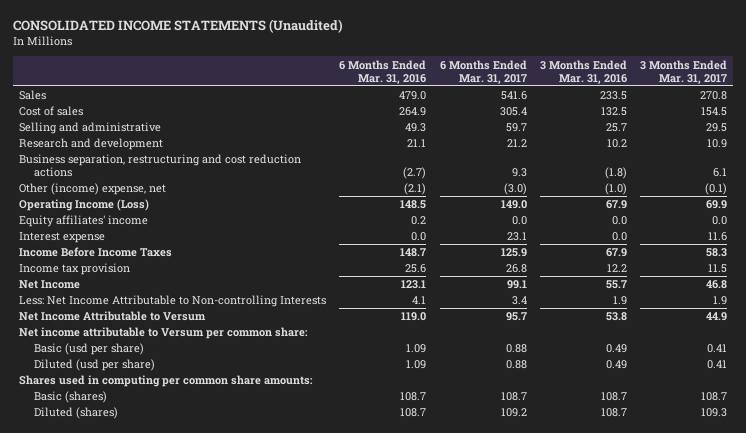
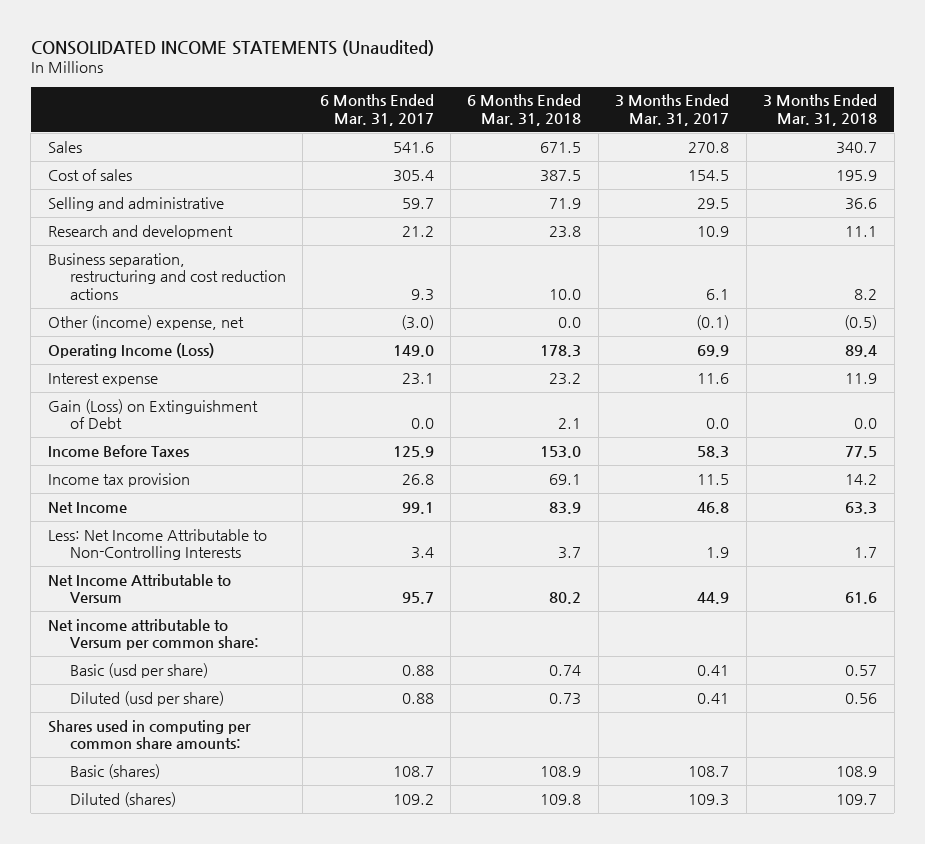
[339,59,427,84] 6 Months Ended Mar. 31, 2016 -> none
[539,59,627,84] 3 Months Ended Mar. 31, 2016 -> none
none -> [467,94,582,126] 6 Months Ended Mar. 31, 2018
none -> [763,94,878,126] 3 Months Ended Mar. 31, 2018
[19,215,149,228] Equity affiliates' income -> none
none -> [47,398,258,430] Gain (Loss) on Extinguishment of Debt
[19,247,173,258] Income Before Income Taxes -> [47,444,189,457] Income Before Taxes
[19,295,327,308] Less: Net Income Attributable to Non-controlling Interests -> [47,528,267,561] Less: Net Income Attributable to Non-Controlling Interests

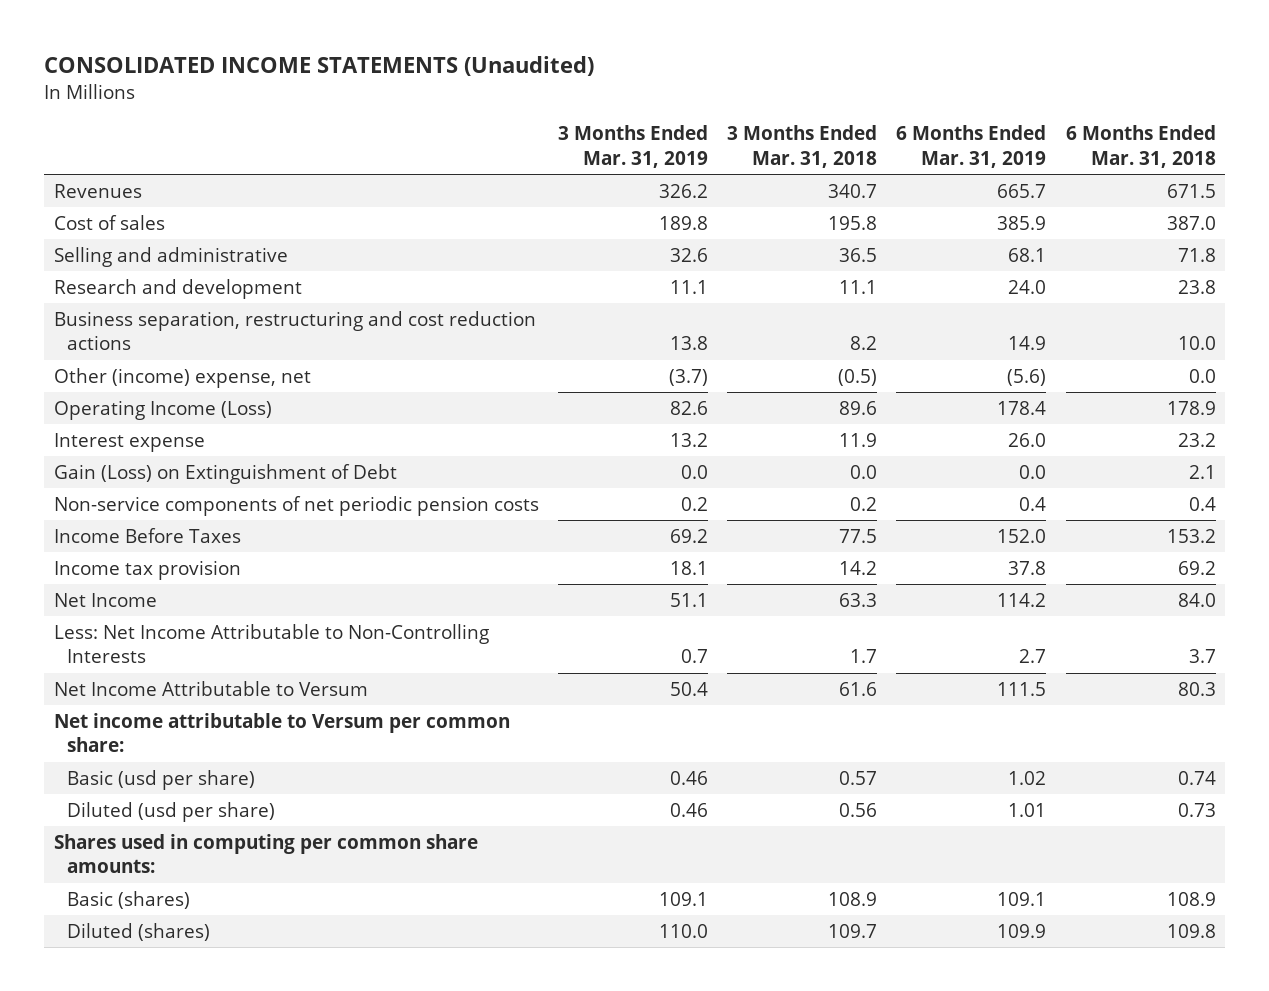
[319,94,434,126] 6 Months Ended Mar. 31, 2017 -> none
[615,94,730,126] 3 Months Ended Mar. 31, 2017 -> none
none -> [557,125,708,168] 3 Months Ended Mar. 31, 2019
none -> [896,125,1047,168] 6 Months Ended Mar. 31, 2019
[47,140,82,153] Sales -> [53,183,142,198] Revenues
[540,169,582,182] 387.5 -> [1166,215,1216,230] 387.0
[836,169,878,181] 195.9 -> [828,215,878,230] 195.8
[549,197,582,209] 71.9 -> [1177,247,1216,262] 71.8
[845,197,878,210] 36.6 -> [839,247,878,262] 36.5
[540,344,582,357] 178.3 -> [1166,400,1216,415] 178.9
[845,344,878,357] 89.4 -> [839,400,878,415] 89.6
none -> [53,495,539,516] Non-service components of net periodic pension costs
[540,445,582,458] 153.0 -> [1166,528,1216,543] 153.2
[549,473,582,485] 69.1 -> [1177,560,1216,575] 69.2
[549,501,582,514] 83.9 -> [1177,592,1216,607] 84.0
[549,592,582,605] 80.2 -> [1177,681,1216,696] 80.3

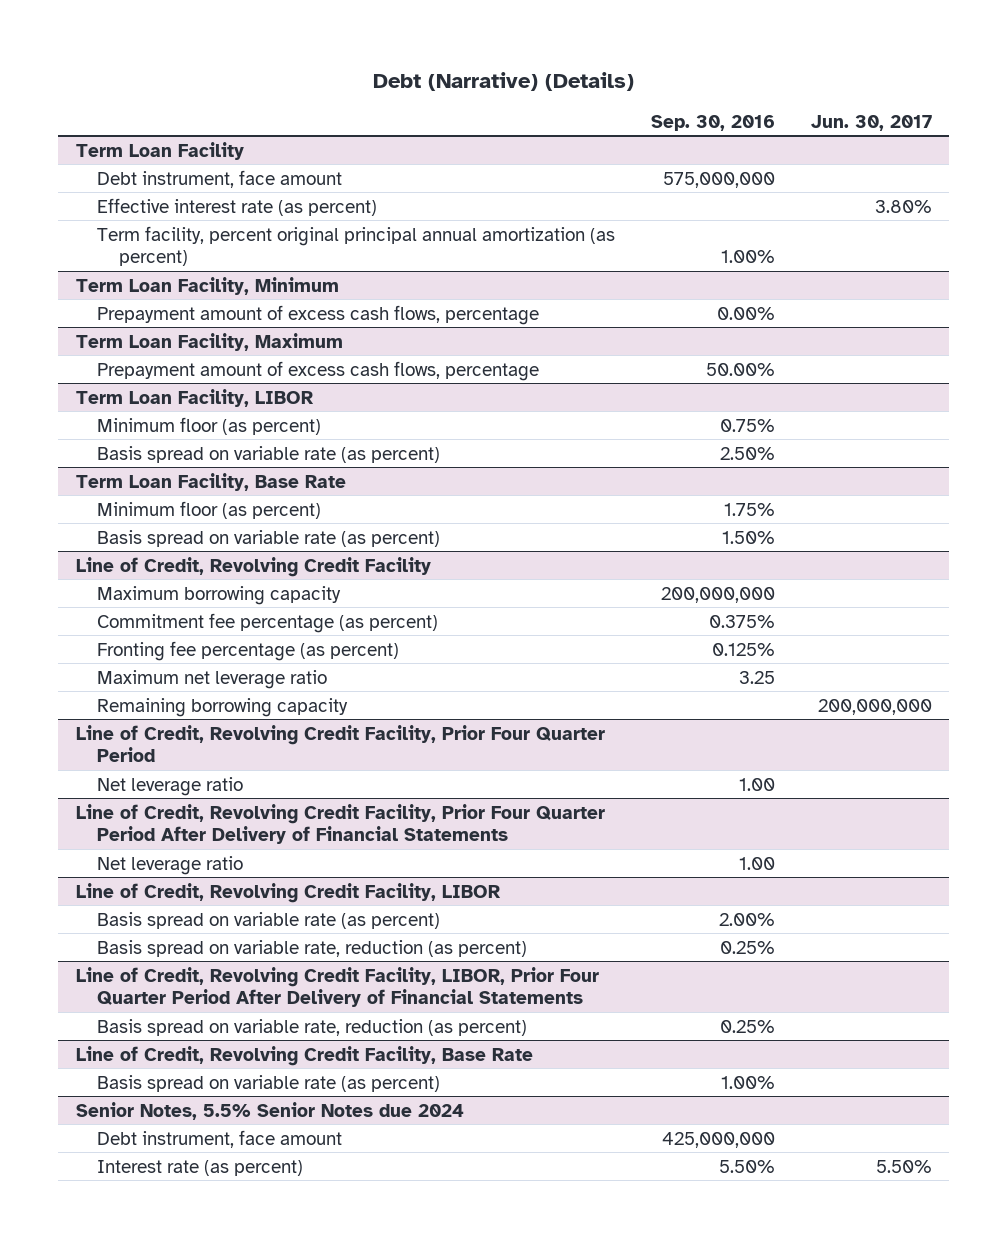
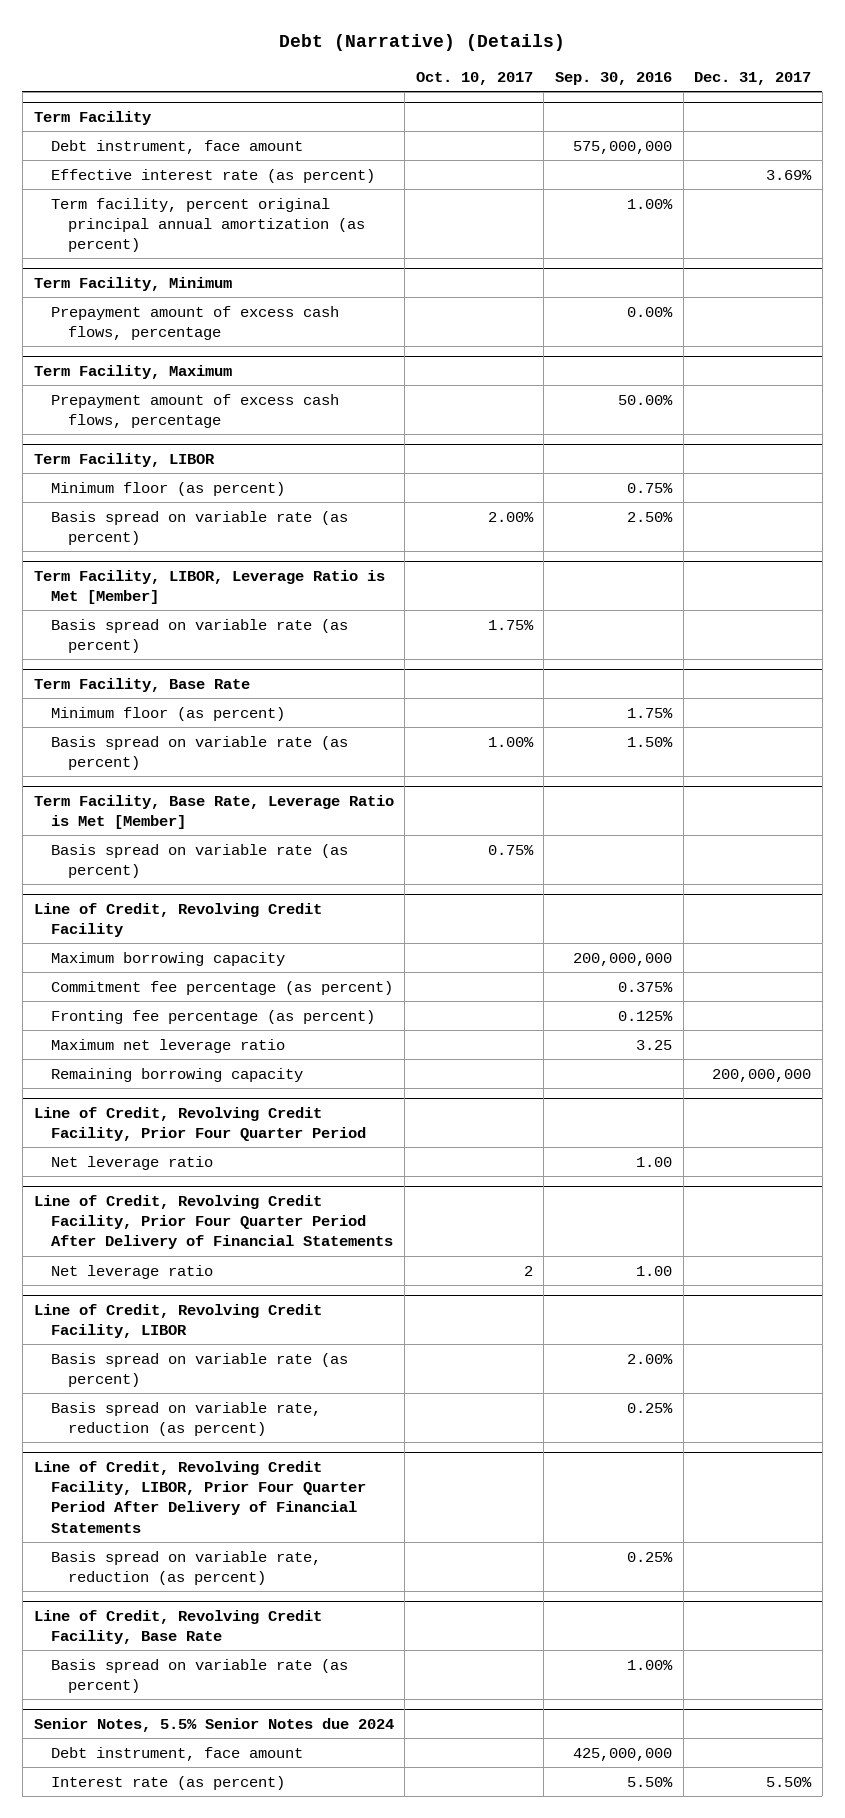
[810,114,932,131] Jun. 30, 2017 -> none
none -> [415,72,533,86] Oct. 10, 2017
none -> [694,72,812,86] Dec. 31, 2017
[75,141,244,160] Term Loan Facility -> [33,110,151,125] Term Facility
[75,276,339,295] Term Loan Facility, Minimum -> [33,276,232,291] Term Facility, Minimum
[75,332,343,351] Term Loan Facility, Maximum -> [33,364,232,379] Term Facility, Maximum
[75,388,314,407] Term Loan Facility, LIBOR -> [33,452,215,467] Term Facility, LIBOR
none -> [33,569,385,605] Term Facility, LIBOR, Leverage Ratio is Met [Member]
none -> [50,618,348,653] Basis spread on variable rate (as percent)
[75,472,346,491] Term Loan Facility, Base Rate -> [33,677,250,692] Term Facility, Base Rate
none -> [33,794,394,830] Term Facility, Base Rate, Leverage Ratio is Met [Member]
none -> [50,843,348,878] Basis spread on variable rate (as percent)

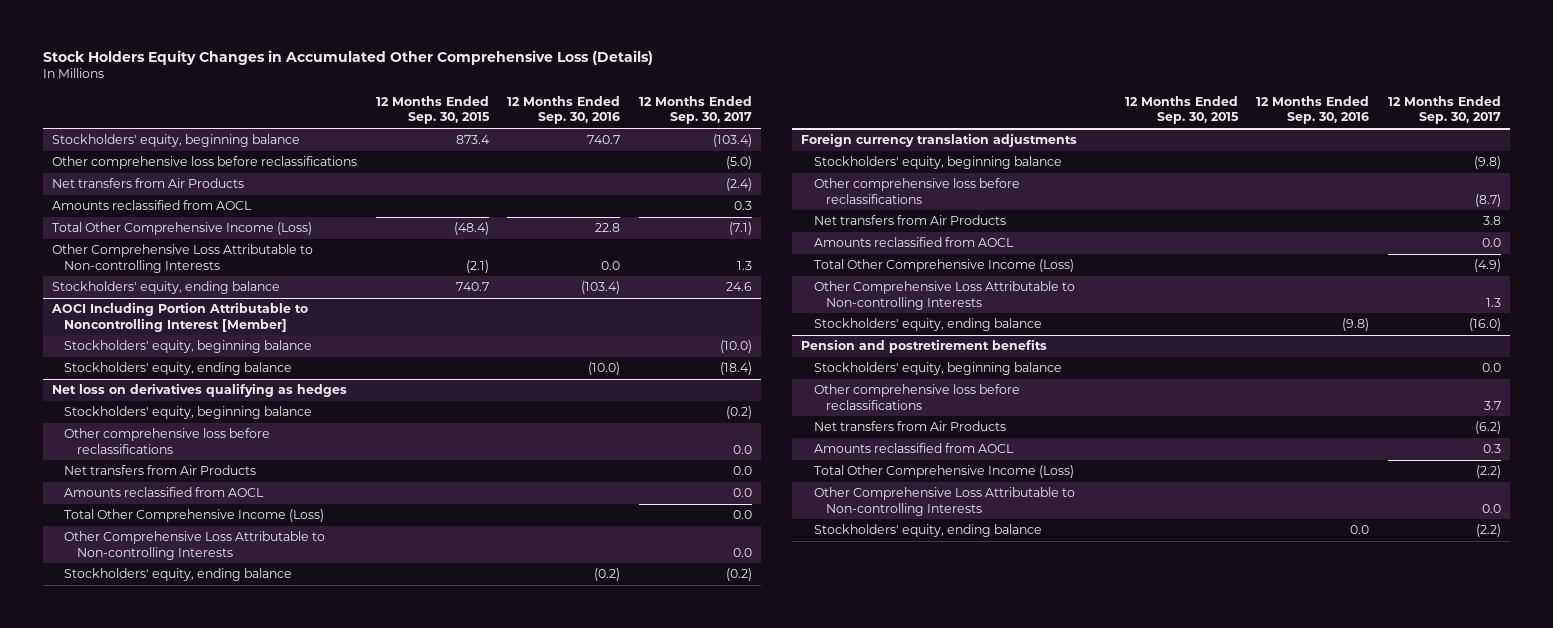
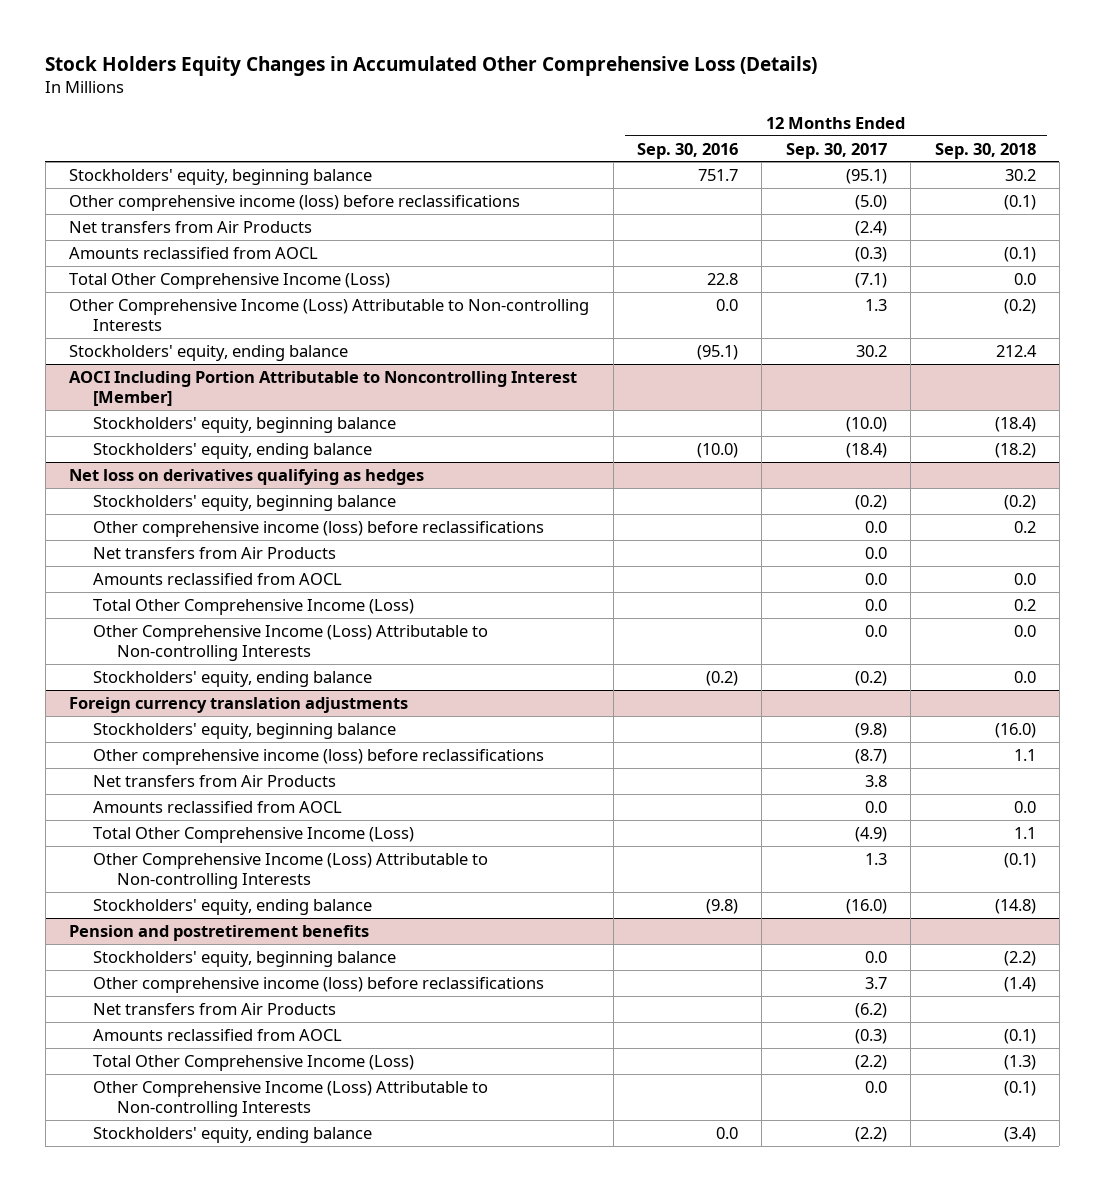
[375,96,490,125] 12 Months Ended Sep. 30, 2015 -> none
none -> [934,142,1036,159] Sep. 30, 2018
[587,135,621,145] 740.7 -> [697,168,738,181] 751.7
[712,134,752,148] (103.4) -> [845,168,887,184] (95.1)
[51,156,357,170] Other comprehensive loss before reclassifications -> [69,194,521,211] Other comprehensive income (loss) before reclassifications
[733,201,752,211] 0.3 -> [854,246,887,262] (0.3)
[51,244,313,273] Other Comprehensive Loss Attributable to Non-controlling Interests -> [69,298,590,331] Other Comprehensive Income (Loss) Attributable to Non-controlling Interests
[581,281,621,295] (103.4) -> [696,344,738,360] (95.1)
[725,282,752,292] 24.6 -> [855,344,887,357] 30.2
[64,428,271,454] Other comprehensive loss before reclassifications -> [93,520,545,537] Other comprehensive income (loss) before reclassifications
[64,531,326,560] Other Comprehensive Loss Attributable to Non-controlling Interests -> [93,624,489,661] Other Comprehensive Income (Loss) Attributable to Non-controlling Interests
[813,178,1020,204] Other comprehensive loss before reclassifications -> [93,748,545,765] Other comprehensive income (loss) before reclassifications
[813,281,1075,310] Other Comprehensive Loss Attributable to Non-controlling Interests -> [93,852,489,889] Other Comprehensive Income (Loss) Attributable to Non-controlling Interests
[813,384,1020,410] Other comprehensive loss before reclassifications -> [93,976,545,993] Other comprehensive income (loss) before reclassifications
[1483,444,1502,454] 0.3 -> [854,1028,887,1044] (0.3)
[813,487,1075,516] Other Comprehensive Loss Attributable to Non-controlling Interests -> [93,1080,489,1117] Other Comprehensive Income (Loss) Attributable to Non-controlling Interests

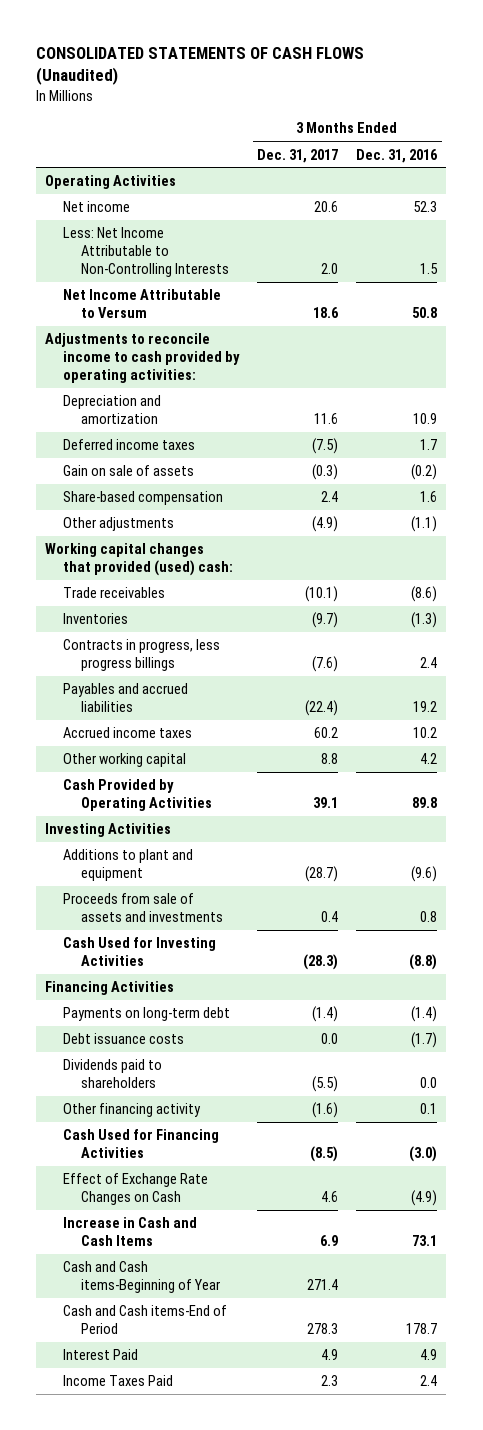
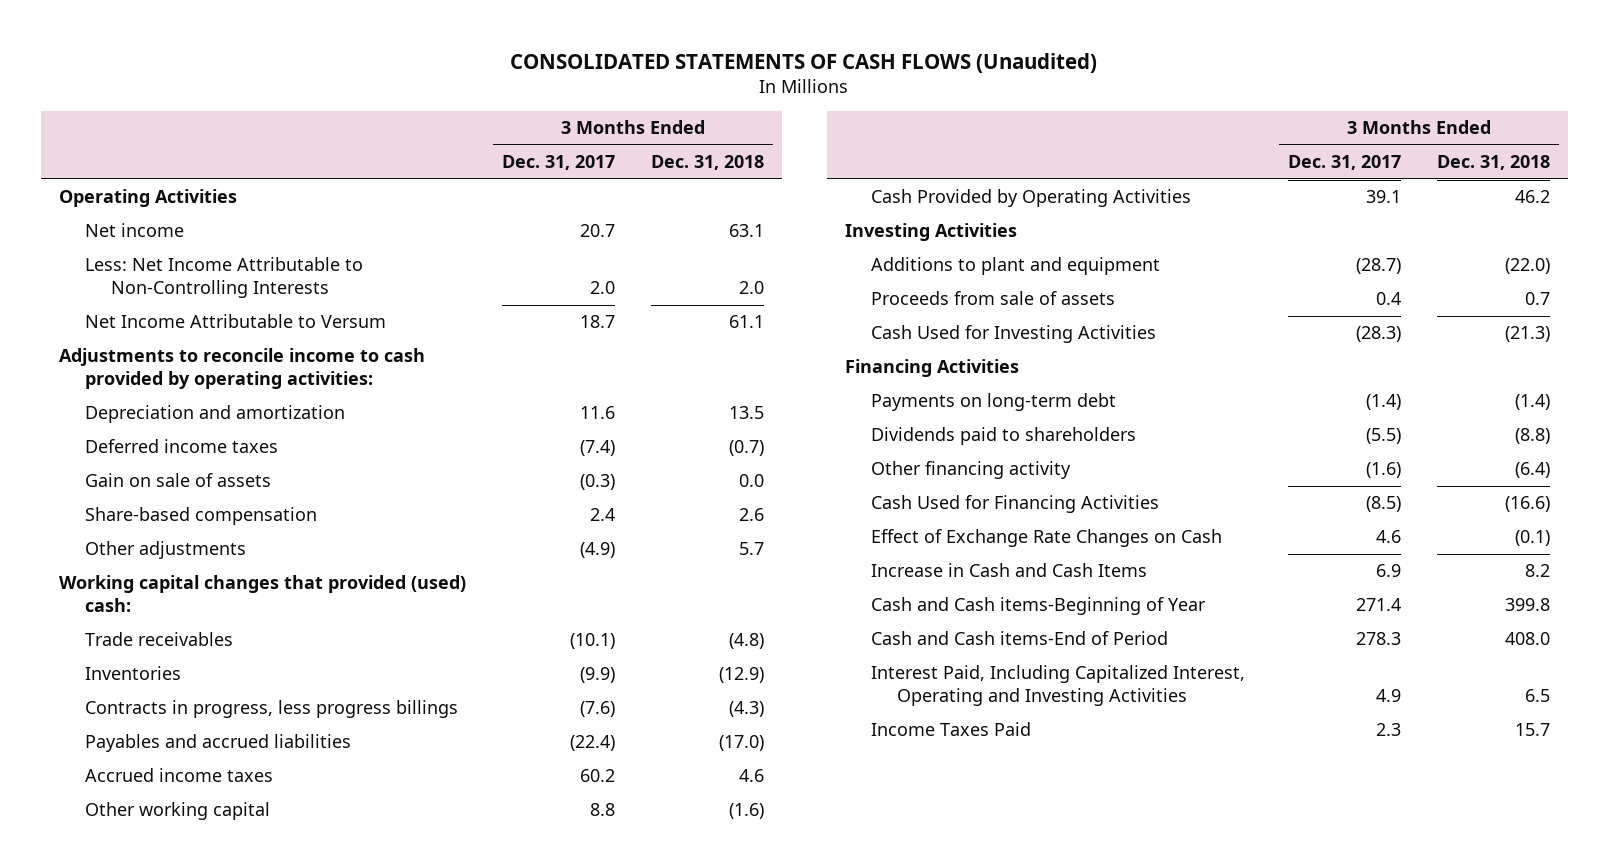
[356,148,439,163] Dec. 31, 2016 -> none
none -> [650,155,764,171] Dec. 31, 2018
[314,201,339,213] 20.6 -> [579,224,615,238] 20.7
[313,307,340,319] 18.6 -> [579,315,615,329] 18.7
[312,438,339,455] (7.5) -> [579,440,615,457] (7.4)
[312,612,339,629] (9.7) -> [579,667,615,684] (9.9)
[63,893,224,923] Proceeds from sale of assets and investments -> [870,291,1115,306] Proceeds from sale of assets
[63,1033,185,1045] Debt issuance costs -> none
[63,1349,139,1361] Interest Paid -> [870,665,1245,707] Interest Paid, Including Capitalized Interest, Operating and Investing Activities

